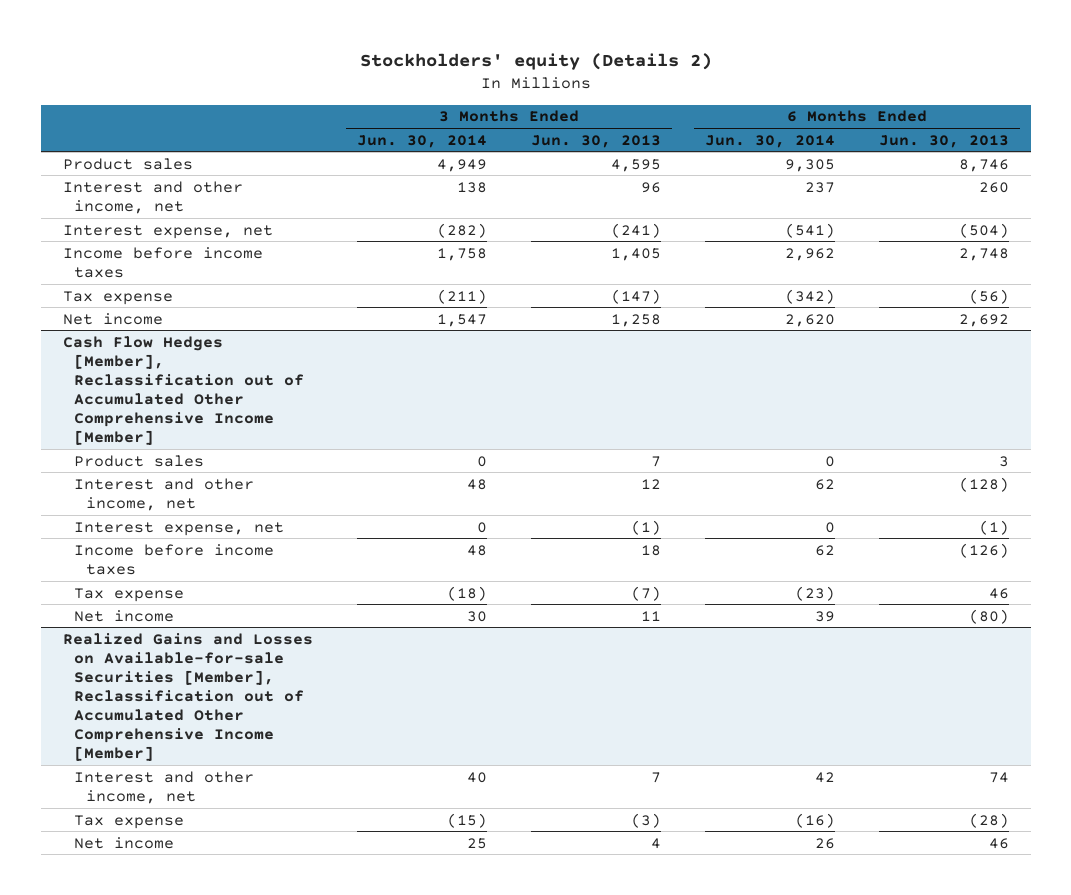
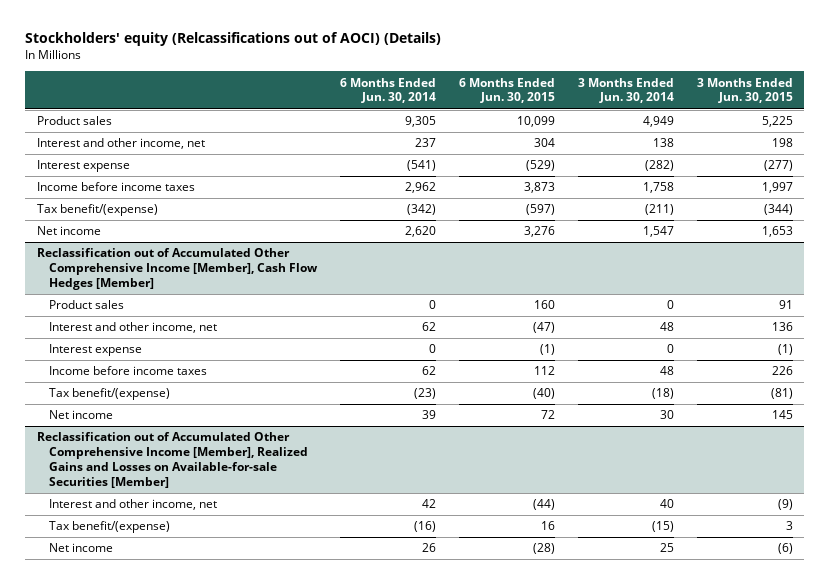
[359,52,712,70] Stockholders' equity (Details 2) -> [25,32,442,47] Stockholders' equity (Relcassifications out of AOCI) (Details)
[530,134,661,148] Jun. 30, 2013 -> none
[878,134,1009,148] Jun. 30, 2013 -> none
none -> [458,77,555,104] 6 Months Ended Jun. 30, 2015
none -> [696,77,793,104] 3 Months Ended Jun. 30, 2015
[62,224,273,239] Interest expense, net -> [36,160,130,173] Interest expense
[62,290,173,305] Tax expense -> [36,204,158,217] Tax benefit/(expense)
[62,335,305,445] Cash Flow Hedges [Member], Reclassification out of Accumulated Other Comprehensive Income [Member] -> [36,248,318,291] Reclassification out of Accumulated Other Comprehensive Income [Member], Cash Flow Hedges [Member]
[74,521,285,536] Interest expense, net -> [48,344,142,357] Interest expense
[74,587,185,602] Tax expense -> [48,388,170,401] Tax benefit/(expense)
[62,632,313,761] Realized Gains and Losses on Available-for-sale Securities [Member], Reclassification out of Accumulated Other Comprehensive Income [Member] -> [36,432,308,489] Reclassification out of Accumulated Other Comprehensive Income [Member], Realized Gains and Losses on Available-for-sale Securities [Member]
[74,814,185,829] Tax expense -> [48,521,170,534] Tax benefit/(expense)

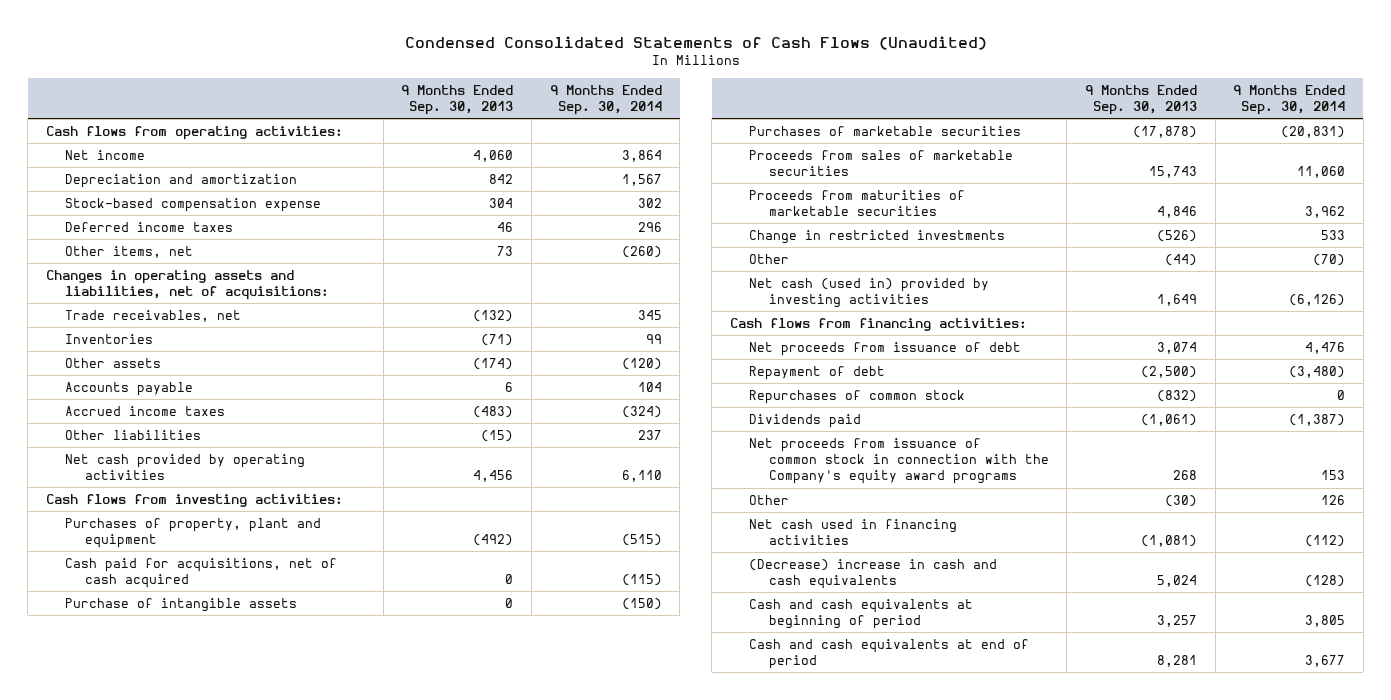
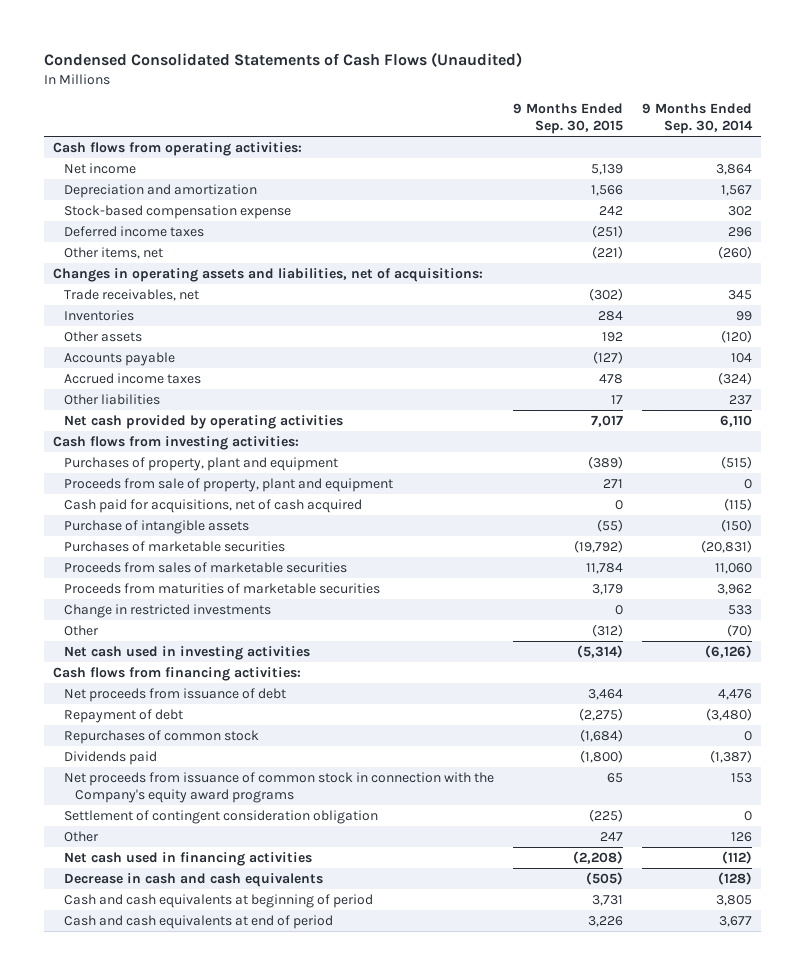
[401,84,514,115] 9 Months Ended Sep. 30, 2013 -> none
none -> [512,102,623,134] 9 Months Ended Sep. 30, 2015
none -> [64,477,394,492] Proceeds from sale of property, plant and equipment
[749,278,990,309] Net cash (used in) provided by investing activities -> [64,645,311,660] Net cash used in investing activities
none -> [64,809,379,824] Settlement of contingent consideration obligation
[749,559,998,590] (Decrease) increase in cash and cash equivalents -> [64,872,324,887] Decrease in cash and cash equivalents

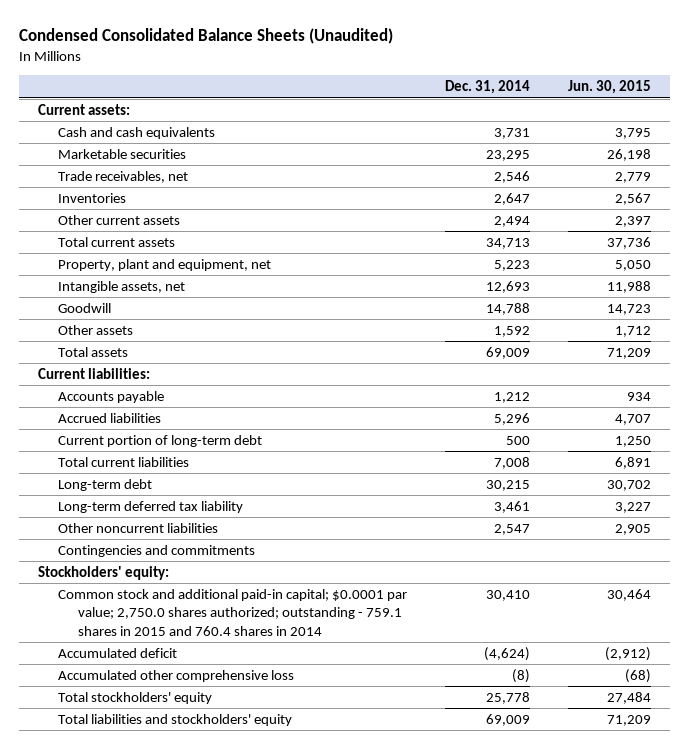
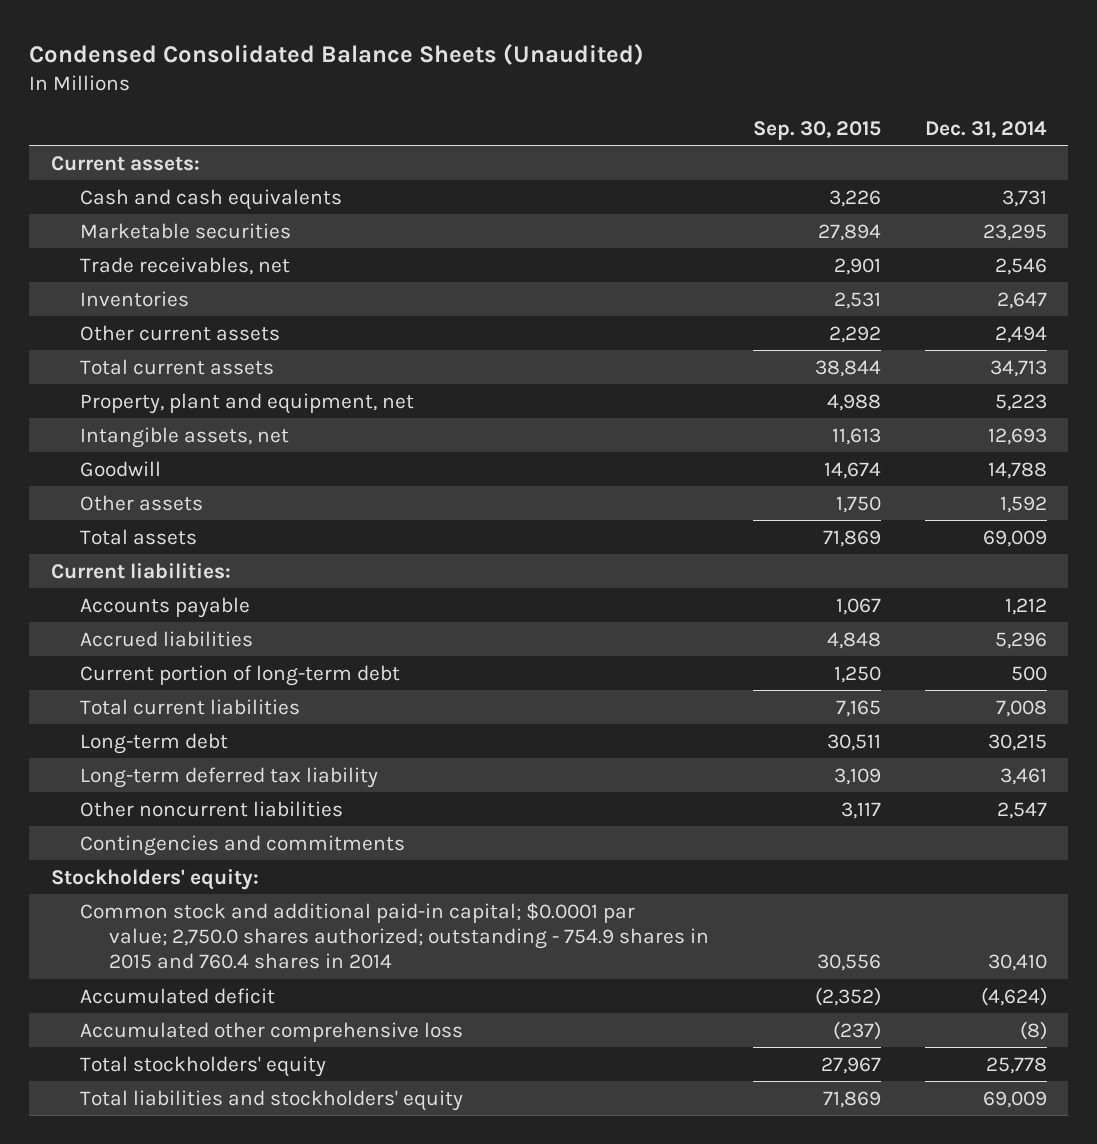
[568,80,652,95] Jun. 30, 2015 -> none
none -> [752,120,881,140] Sep. 30, 2015
[57,588,407,636] Common stock and additional paid-in capital; $0.0001 par value; 2,750.0 shares authorized; outstanding - 759.1 shares in 2015 and 760.4 shares in 2014 -> [80,902,710,970] Common stock and additional paid-in capital; $0.0001 par value; 2,750.0 shares authorized; outstanding - 754.9 shares in 2015 and 760.4 shares in 2014

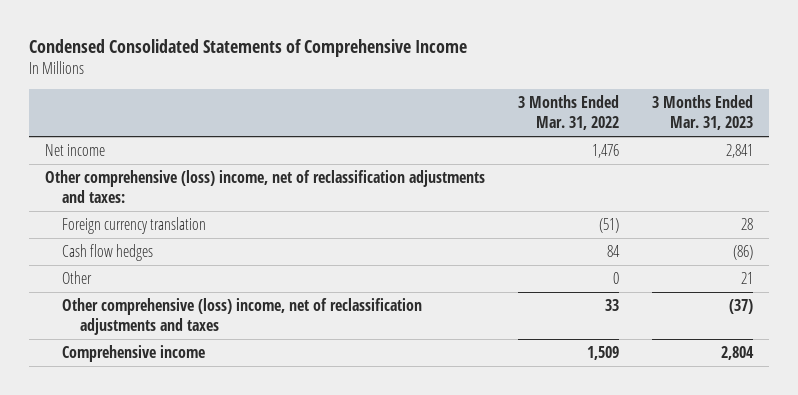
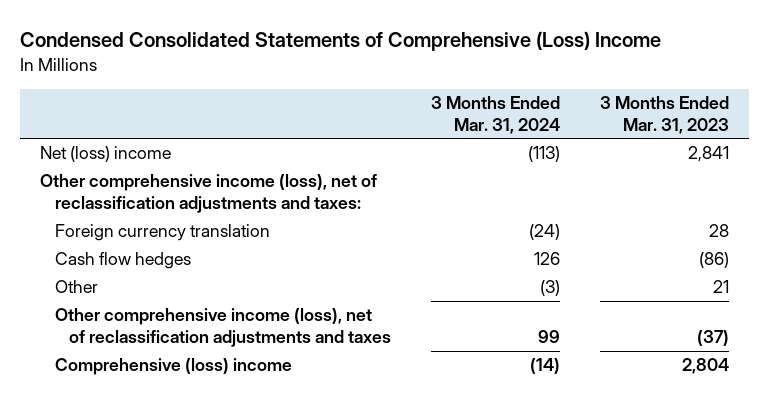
[28,38,467,57] Condensed Consolidated Statements of Comprehensive Income -> [20,31,662,52] Condensed Consolidated Statements of Comprehensive (Loss) Income
[518,95,620,130] 3 Months Ended Mar. 31, 2022 -> none
none -> [430,95,560,134] 3 Months Ended Mar. 31, 2024
[45,144,106,157] Net income -> [40,146,172,163] Net (loss) income
[45,170,486,203] Other comprehensive (loss) income, net of reclassification adjustments and taxes: -> [40,174,378,214] Other comprehensive income (loss), net of reclassification adjustments and taxes:
[62,298,423,335] Other comprehensive (loss) income, net of reclassification adjustments and taxes -> [54,308,391,348] Other comprehensive income (loss), net of reclassification adjustments and taxes
[62,345,206,363] Comprehensive income -> [54,358,292,376] Comprehensive (loss) income

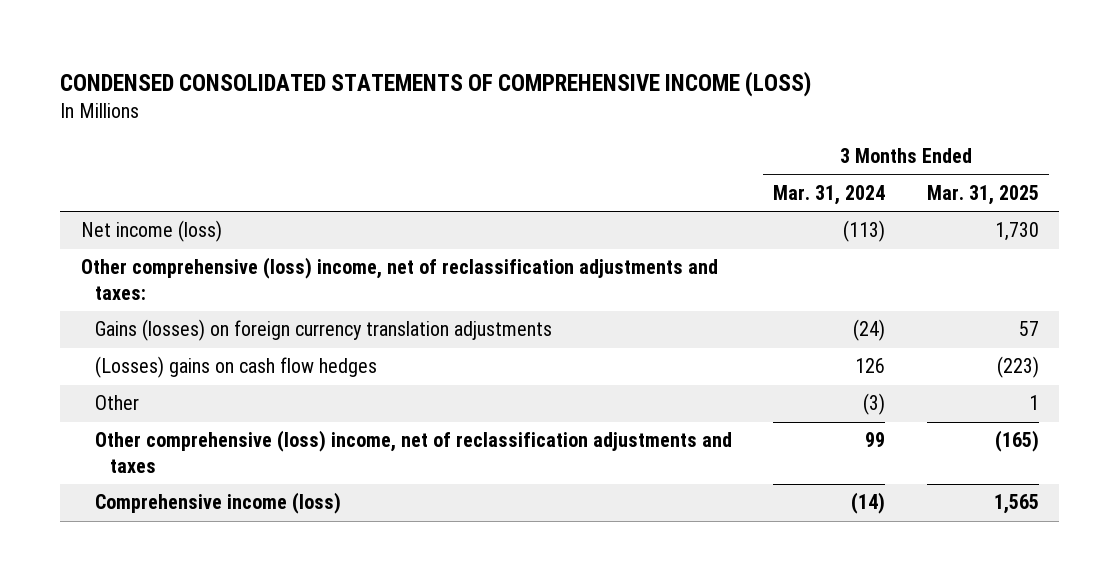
[20,31,662,52] Condensed Consolidated Statements of Comprehensive (Loss) Income -> [60,70,812,97] CONDENSED CONSOLIDATED STATEMENTS OF COMPREHENSIVE INCOME (LOSS)
[600,95,730,134] 3 Months Ended Mar. 31, 2023 -> none
none -> [926,184,1039,205] Mar. 31, 2025
[40,146,172,163] Net (loss) income -> [80,220,222,243] Net income (loss)
[40,174,378,214] Other comprehensive income (loss), net of reclassification adjustments and taxes: -> [80,257,718,300] Other comprehensive (loss) income, net of reclassification adjustments and taxes:
[54,224,270,242] Foreign currency translation -> [95,319,553,342] Gains (losses) on foreign currency translation adjustments
[54,252,191,270] Cash flow hedges -> [95,356,378,379] (Losses) gains on cash flow hedges
[54,308,391,348] Other comprehensive income (loss), net of reclassification adjustments and taxes -> [95,430,733,473] Other comprehensive (loss) income, net of reclassification adjustments and taxes
[54,358,292,376] Comprehensive (loss) income -> [95,492,342,515] Comprehensive income (loss)

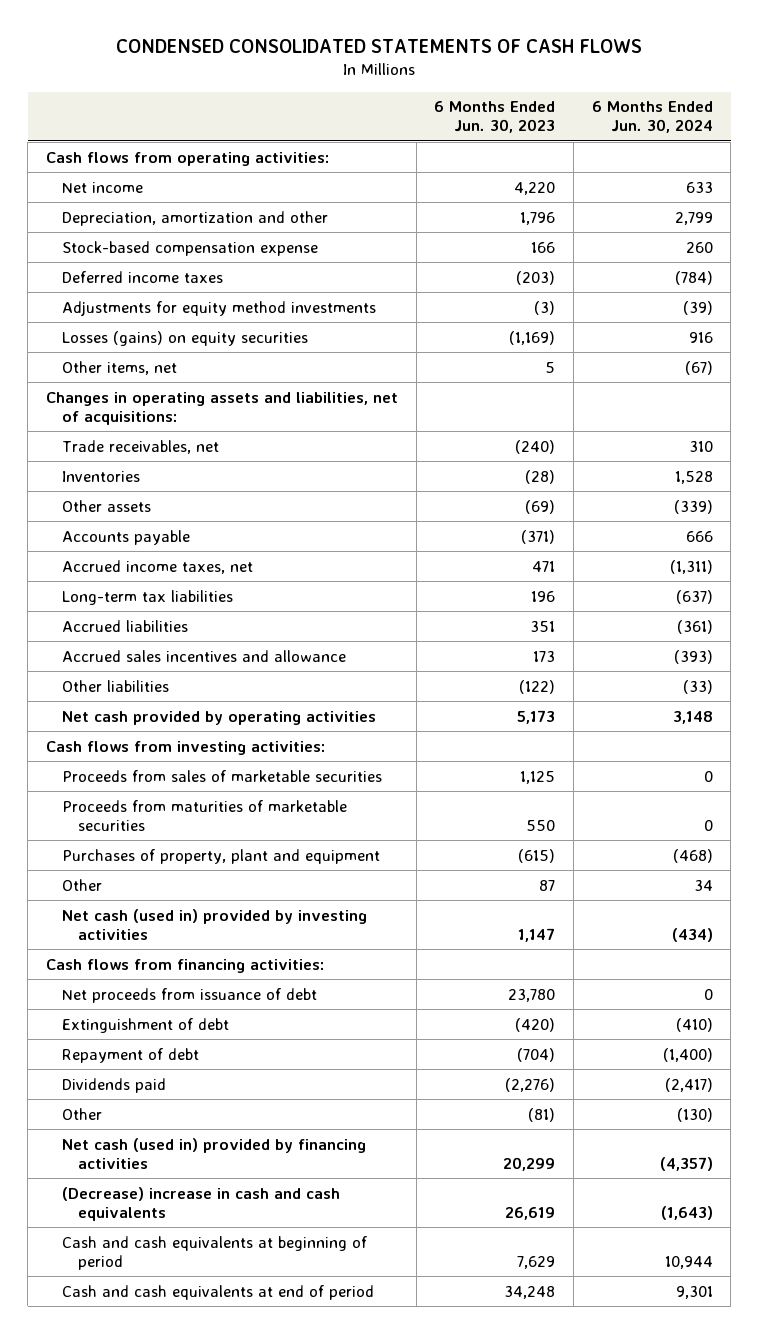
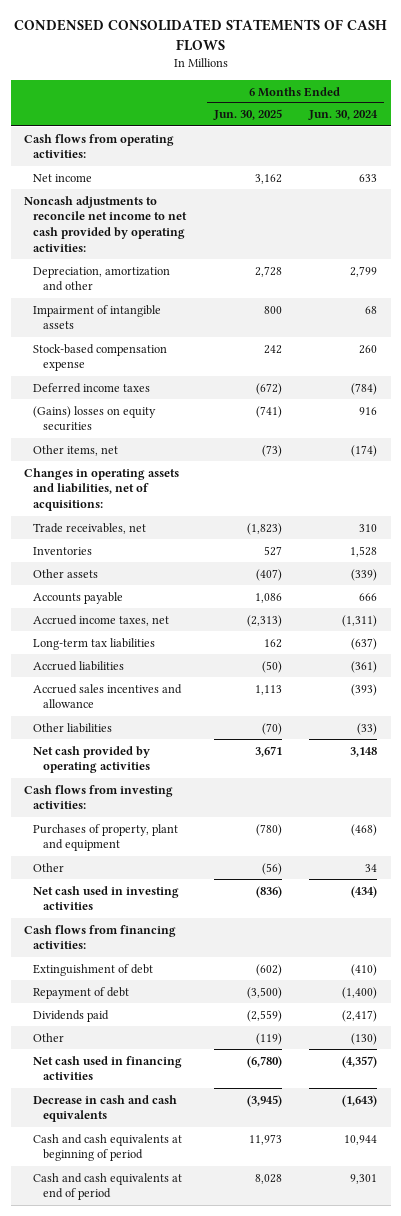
[434,101,556,134] 6 Months Ended Jun. 30, 2023 -> none
none -> [212,109,282,121] Jun. 30, 2025
none -> [24,195,188,253] Noncash adjustments to reconcile net income to net cash provided by operating activities:
none -> [33,304,162,330] Impairment of intangible assets
[61,300,376,316] Adjustments for equity method investments -> none
[61,330,308,346] Losses (gains) on equity securities -> [33,405,157,432] (Gains) losses on equity securities
[684,360,713,375] (67) -> [351,444,378,457] (174)
[61,769,382,782] Proceeds from sales of marketable securities -> none
[61,799,347,831] Proceeds from maturities of marketable securities -> none
[61,908,367,940] Net cash (used in) provided by investing activities -> [33,885,180,911] Net cash used in investing activities
[61,987,317,1003] Net proceeds from issuance of debt -> none
[61,1137,366,1169] Net cash (used in) provided by financing activities -> [33,1055,183,1081] Net cash used in financing activities
[61,1186,340,1221] (Decrease) increase in cash and cash equivalents -> [33,1094,178,1123] Decrease in cash and cash equivalents

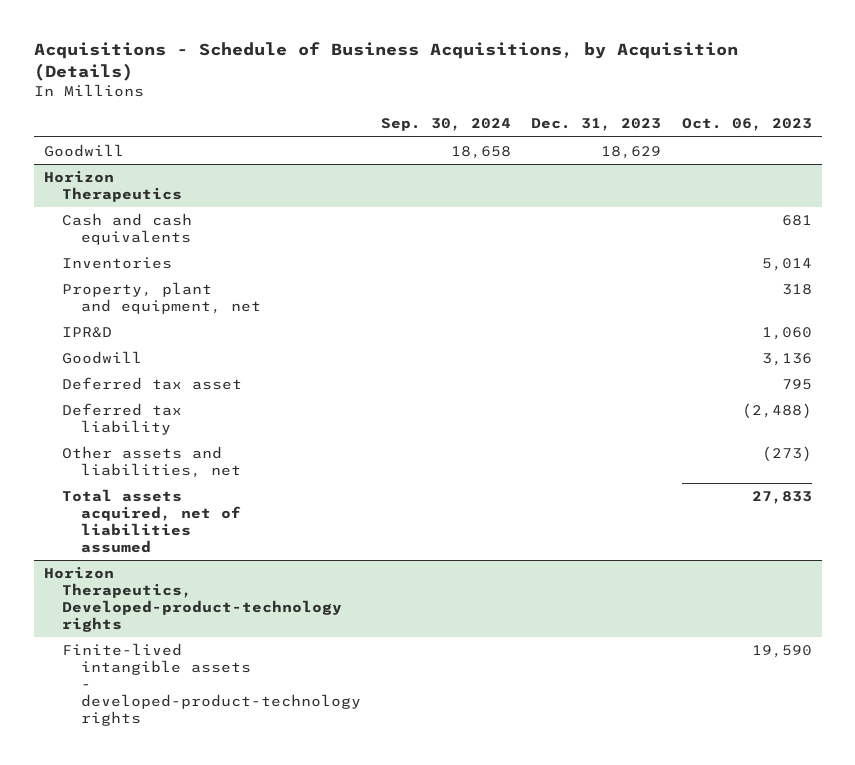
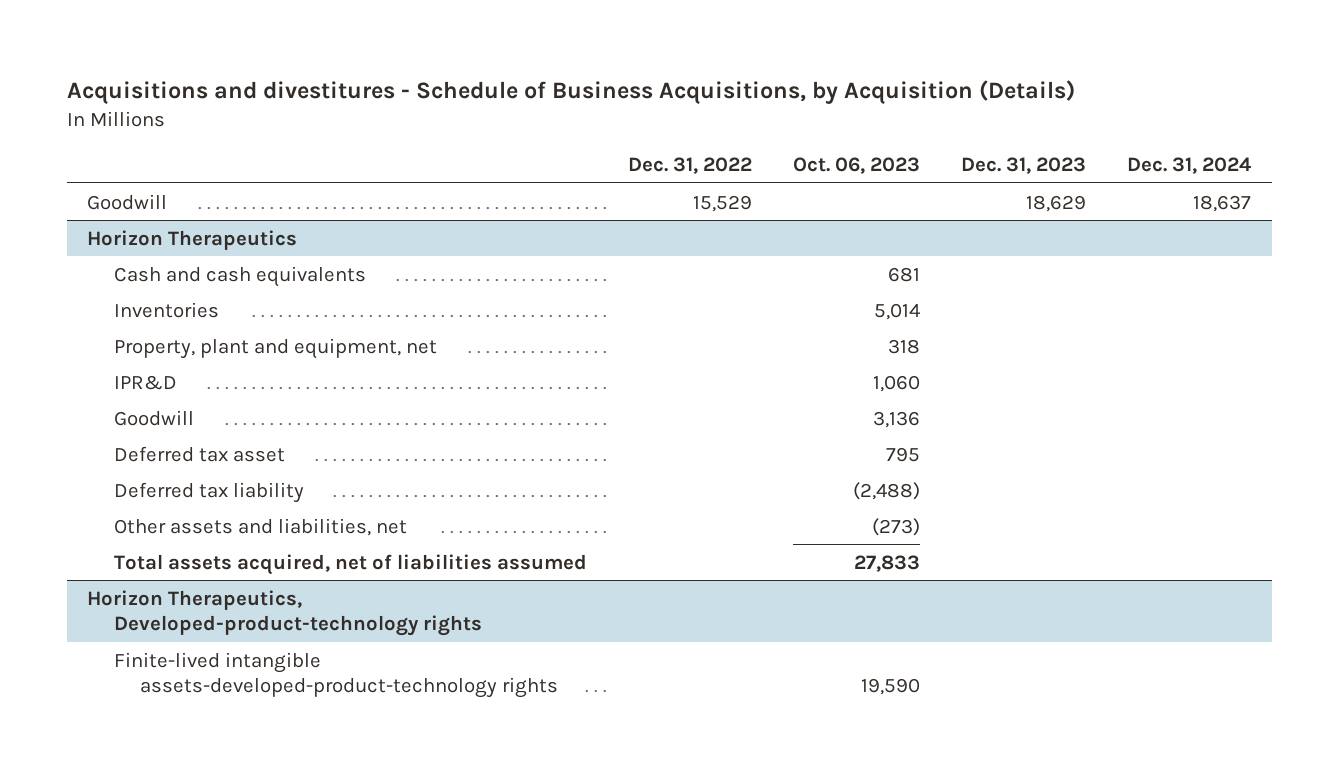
[33,42,738,82] Acquisitions - Schedule of Business Acquisitions, by Acquisition (Details) -> [66,80,1075,105] Acquisitions and divestitures - Schedule of Business Acquisitions, by Acquisition (Details)
[380,118,511,132] Sep. 30, 2024 -> none
none -> [627,157,752,175] Dec. 31, 2022
none -> [1127,157,1252,175] Dec. 31, 2024
[62,643,361,726] Finite-lived intangible assets - developed-product-technology rights -> [113,651,559,699] Finite-lived intangible assets-developed-product-technology rights

